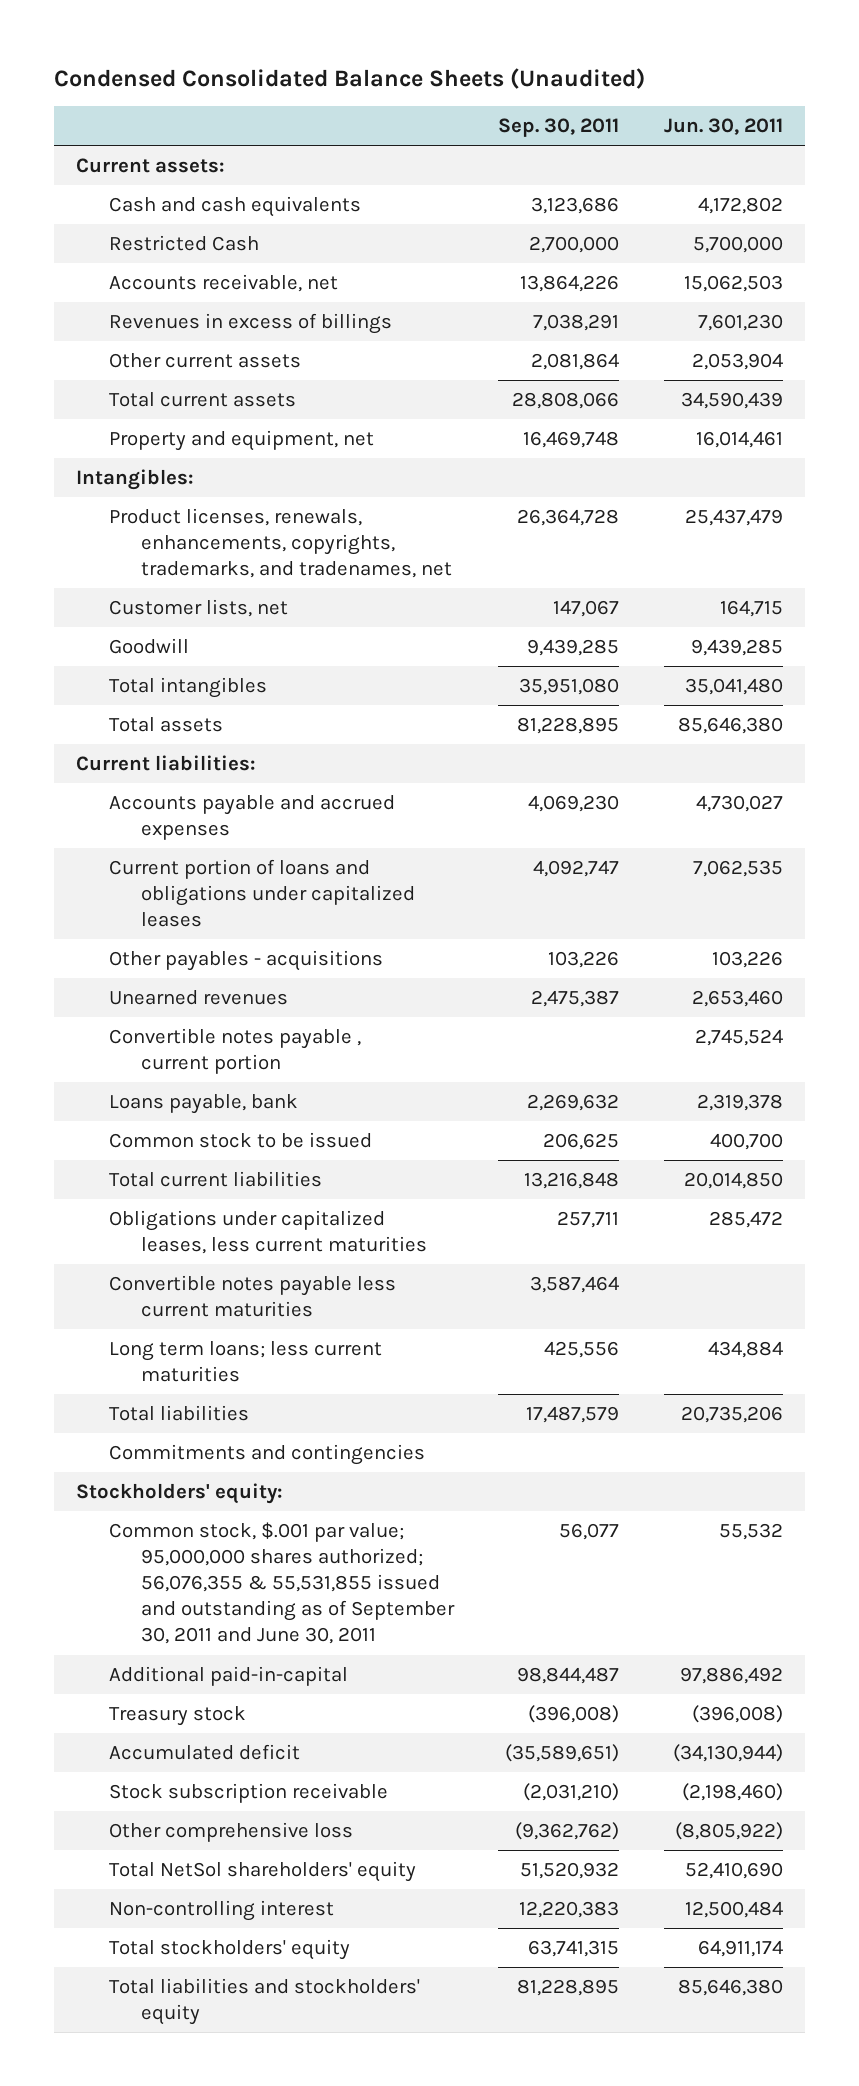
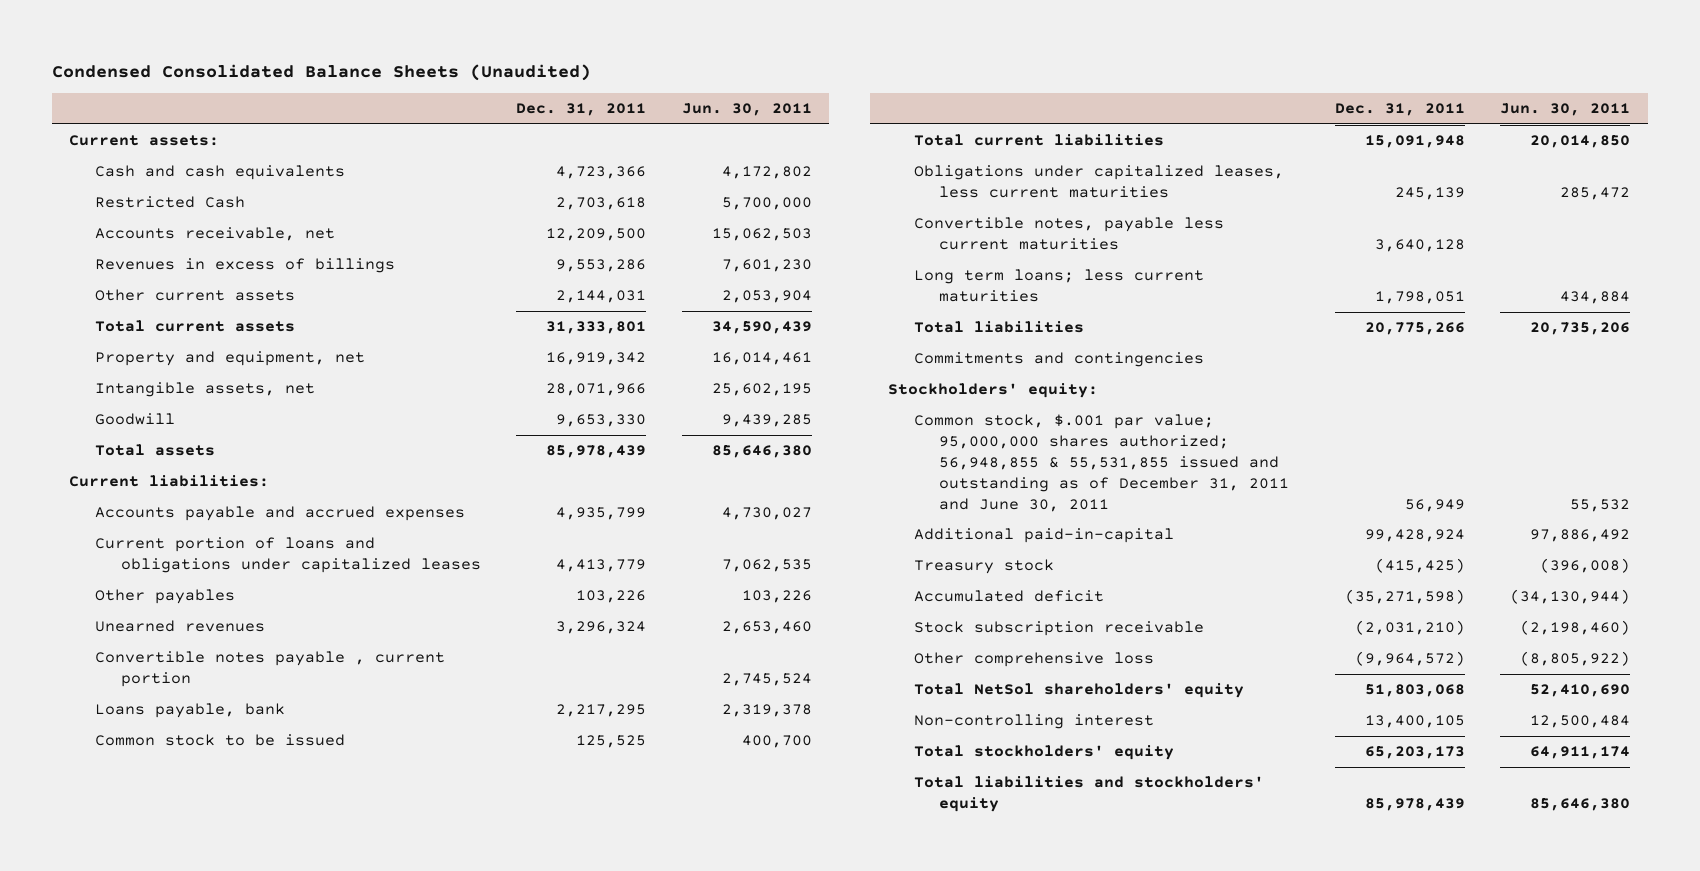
[498,118,620,138] Sep. 30, 2011 -> none
none -> [516,103,647,117] Dec. 31, 2011
[76,468,195,490] Intangibles: -> none
[108,507,453,579] Product licenses, renewals, enhancements, copyrights, trademarks, and tradenames, net -> none
[108,598,288,617] Customer lists, net -> [95,382,316,398] Intangible assets, net
[719,599,783,617] 164,715 -> [711,383,812,397] 25,602,195
[108,676,267,698] Total intangibles -> none
[108,949,383,971] Other payables - acquisitions -> [95,589,236,605] Other payables
[108,1274,396,1318] Convertible notes payable less current maturities -> [913,217,1224,251] Convertible notes, payable less current maturities
[108,1521,456,1645] Common stock, $.001 par value; 95,000,000 shares authorized; 56,076,355 & 55,531,855 issued and outstanding as of September 30, 2011 and June 30, 2011 -> [913,414,1290,512] Common stock, $.001 par value; 95,000,000 shares authorized; 56,948,855 & 55,531,855 issued and outstanding as of December 31, 2011 and June 30, 2011

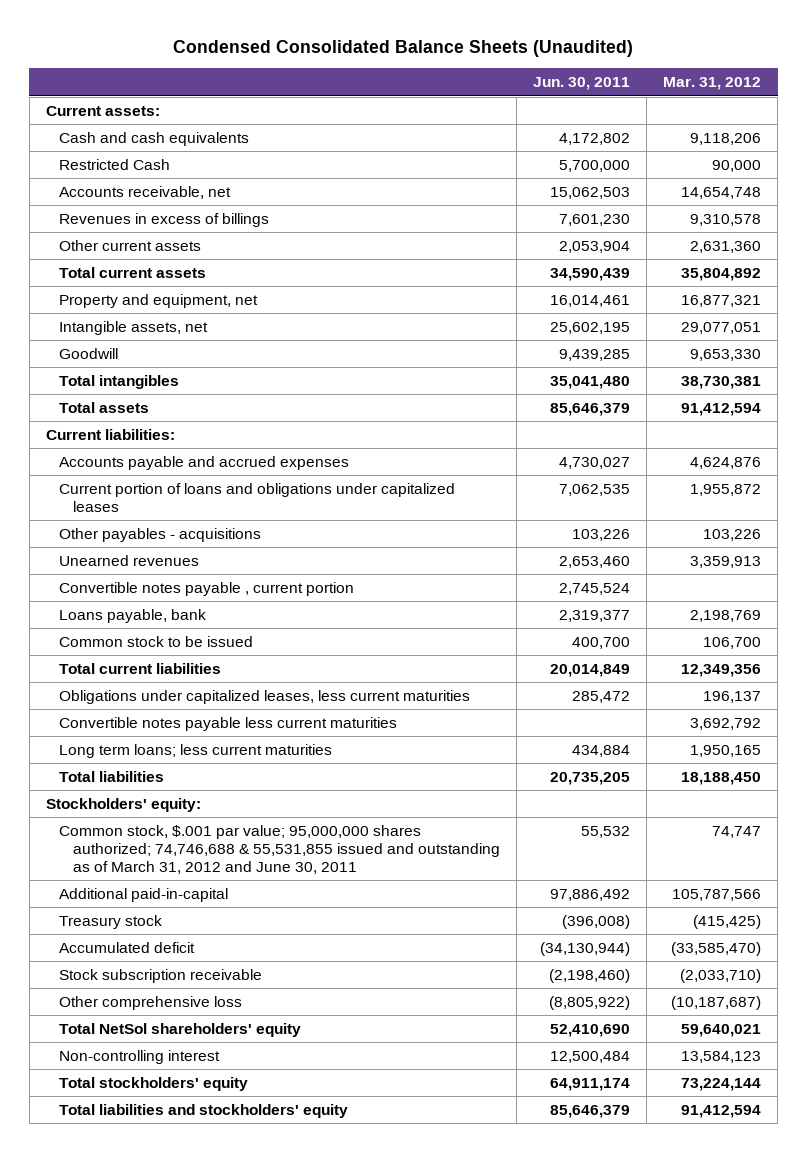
[516,103,647,117] Dec. 31, 2011 -> none
none -> [663,77,762,91] Mar. 31, 2012
none -> [59,375,180,390] Total intangibles
[711,445,812,459] 85,646,380 -> [550,403,631,417] 85,646,379
[95,589,236,605] Other payables -> [59,528,262,543] Other payables - acquisitions
[721,704,812,718] 2,319,378 -> [559,610,631,623] 2,319,377
[1530,135,1631,149] 20,014,850 -> [550,664,631,678] 20,014,849
[913,217,1224,251] Convertible notes, payable less current maturities -> [59,717,398,732] Convertible notes payable less current maturities
[913,352,1204,368] Commitments and contingencies -> none
[1530,322,1631,336] 20,735,206 -> [550,772,631,786] 20,735,205
[913,414,1290,512] Common stock, $.001 par value; 95,000,000 shares authorized; 56,948,855 & 55,531,855 issued and outstanding as of December 31, 2011 and June 30, 2011 -> [59,825,501,875] Common stock, $.001 par value; 95,000,000 shares authorized; 74,746,688 & 55,531,855 issued and outstanding as of March 31, 2012 and June 30, 2011
[1530,798,1631,812] 85,646,380 -> [550,1105,631,1119] 85,646,379

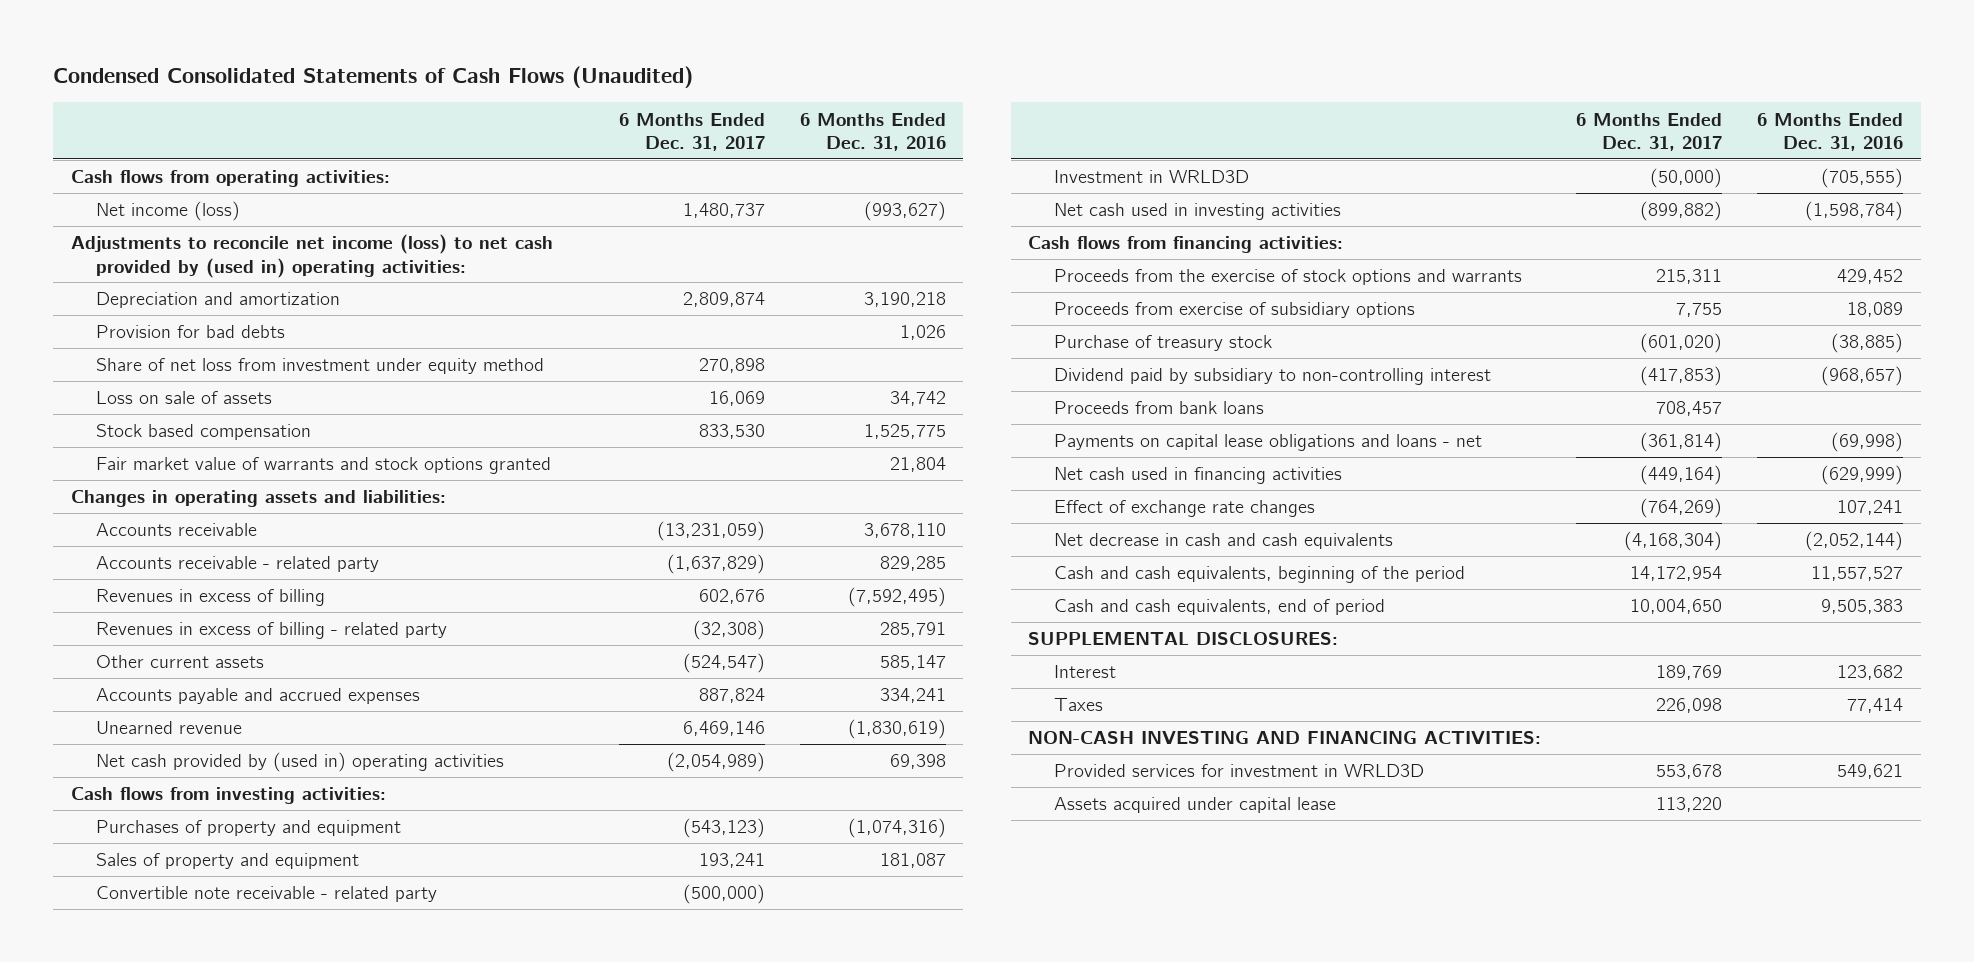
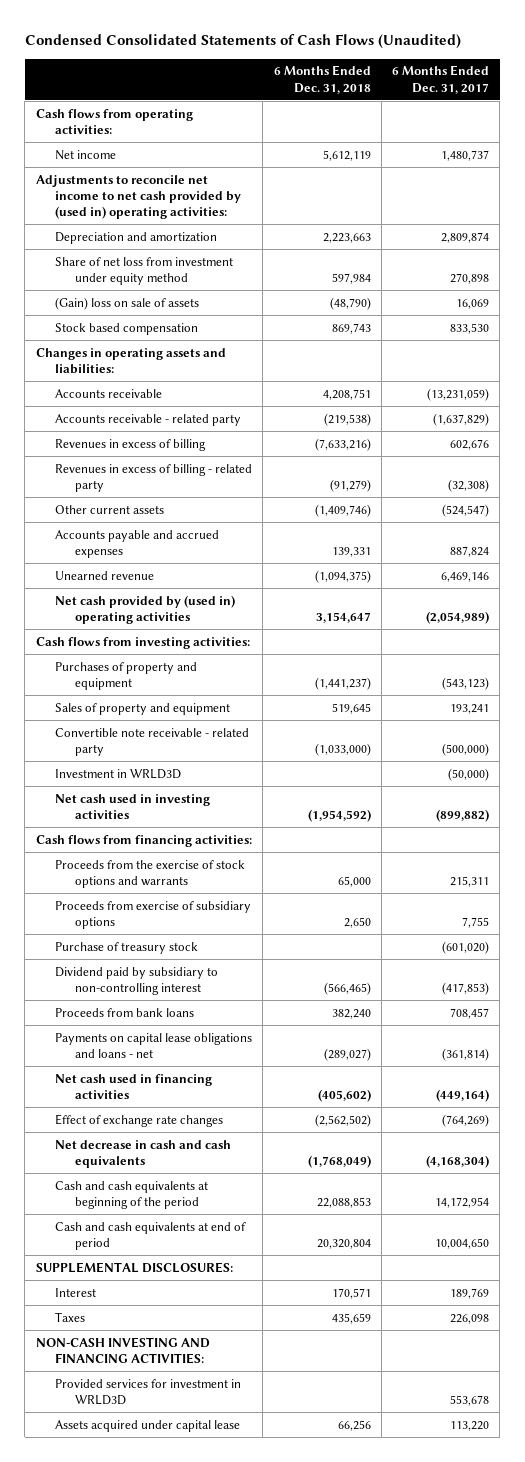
[799,112,946,151] 6 Months Ended Dec. 31, 2016 -> none
none -> [273,65,371,94] 6 Months Ended Dec. 31, 2018
[95,201,240,222] Net income (loss) -> [55,149,117,160] Net income
[70,234,553,278] Adjustments to reconcile net income (loss) to net cash provided by (used in) operating activities: -> [35,174,242,220] Adjustments to reconcile net income to net cash provided by (used in) operating activities:
[95,325,285,339] Provision for bad debts -> none
[95,391,272,405] Loss on sale of assets -> [55,296,200,310] (Gain) loss on sale of assets
[95,457,551,475] Fair market value of warrants and stock options granted -> none
[1053,566,1465,584] Cash and cash equivalents, beginning of the period -> [55,1180,209,1210] Cash and cash equivalents at beginning of the period
[1053,599,1385,616] Cash and cash equivalents, end of period -> [55,1221,247,1251] Cash and cash equivalents at end of period

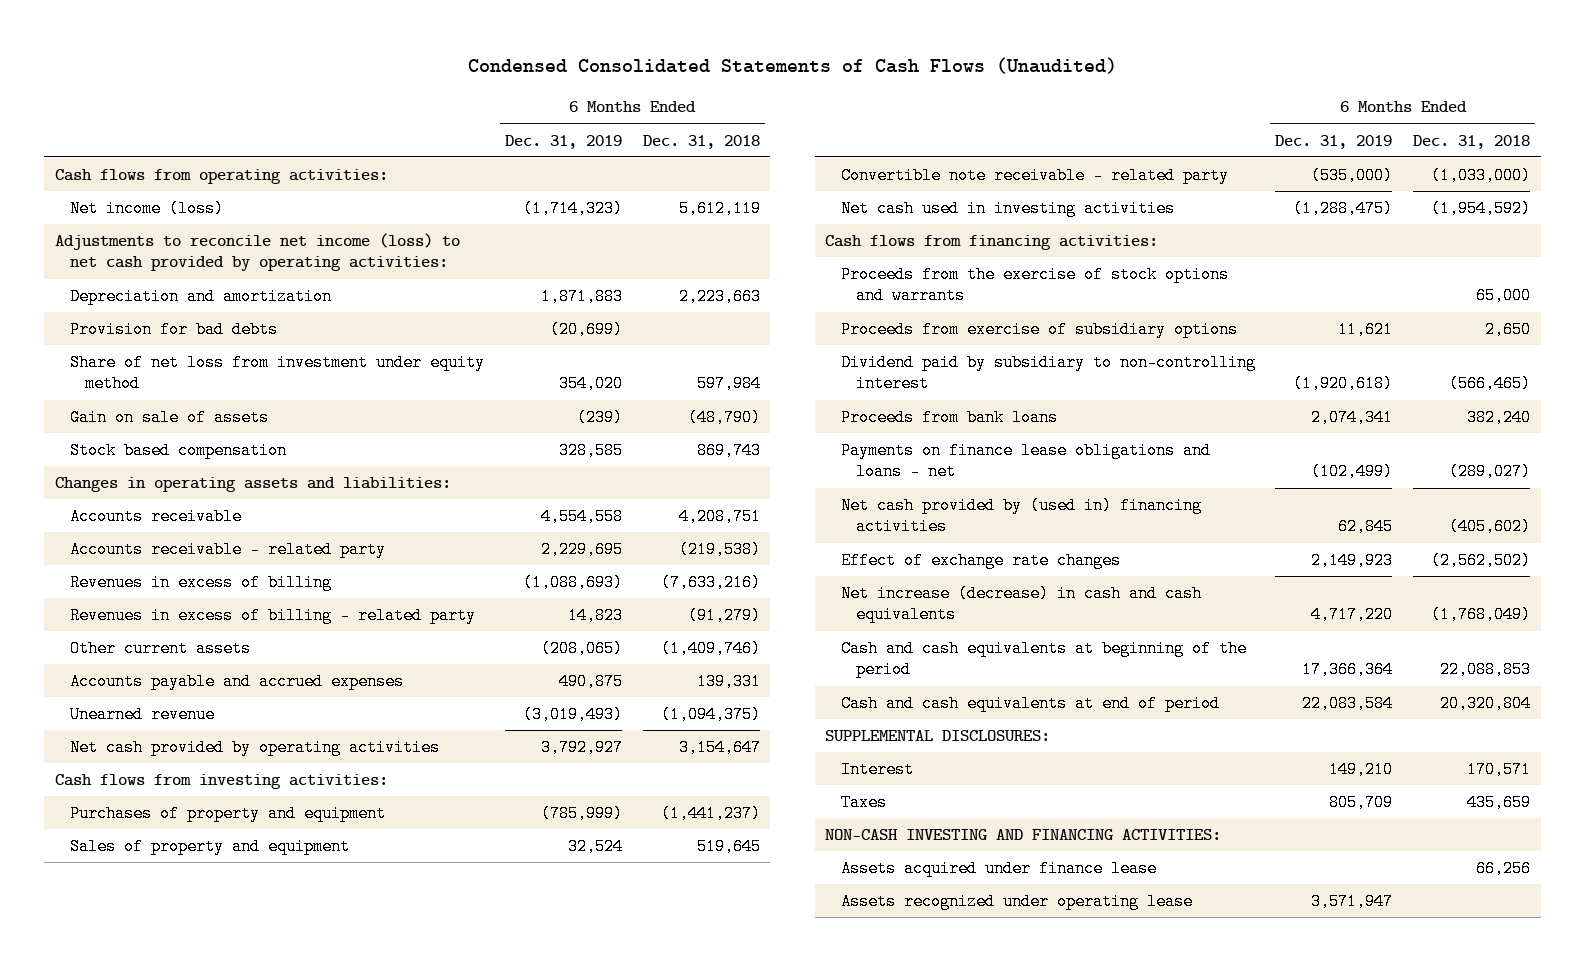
[391,65,489,94] 6 Months Ended Dec. 31, 2017 -> none
none -> [504,134,622,149] Dec. 31, 2019
[55,149,117,160] Net income -> [70,200,225,218] Net income (loss)
[35,174,242,220] Adjustments to reconcile net income to net cash provided by (used in) operating activities: -> [54,233,460,272] Adjustments to reconcile net income (loss) to net cash provided by operating activities:
none -> [70,321,279,339] Provision for bad debts
[55,296,200,310] (Gain) loss on sale of assets -> [70,409,270,427] Gain on sale of assets
[55,594,236,625] Net cash provided by (used in) operating activities -> [70,739,441,757] Net cash provided by operating activities
[55,768,182,779] Investment in WRLD3D -> none
[55,941,199,954] Purchase of treasury stock -> none
[55,1032,253,1059] Payments on capital lease obligations and loans - net -> [840,442,1211,481] Payments on finance lease obligations and loans - net
[55,1073,213,1100] Net cash used in financing activities -> [840,497,1202,536] Net cash provided by (used in) financing activities
[55,1139,232,1169] Net decrease in cash and cash equivalents -> [840,585,1202,624] Net increase (decrease) in cash and cash equivalents
[55,1378,242,1406] Provided services for investment in WRLD3D -> none
[55,1419,241,1432] Assets acquired under capital lease -> [840,860,1157,878] Assets acquired under finance lease
none -> [840,893,1193,911] Assets recognized under operating lease

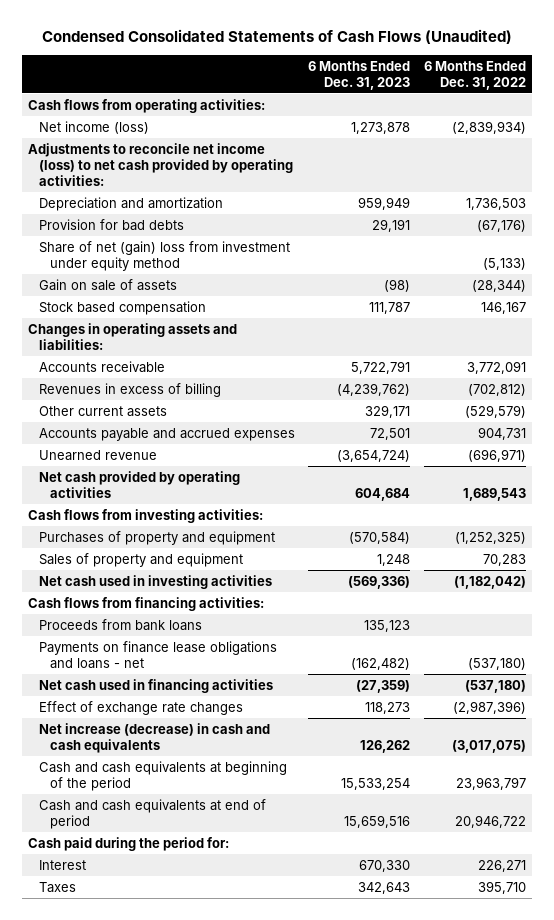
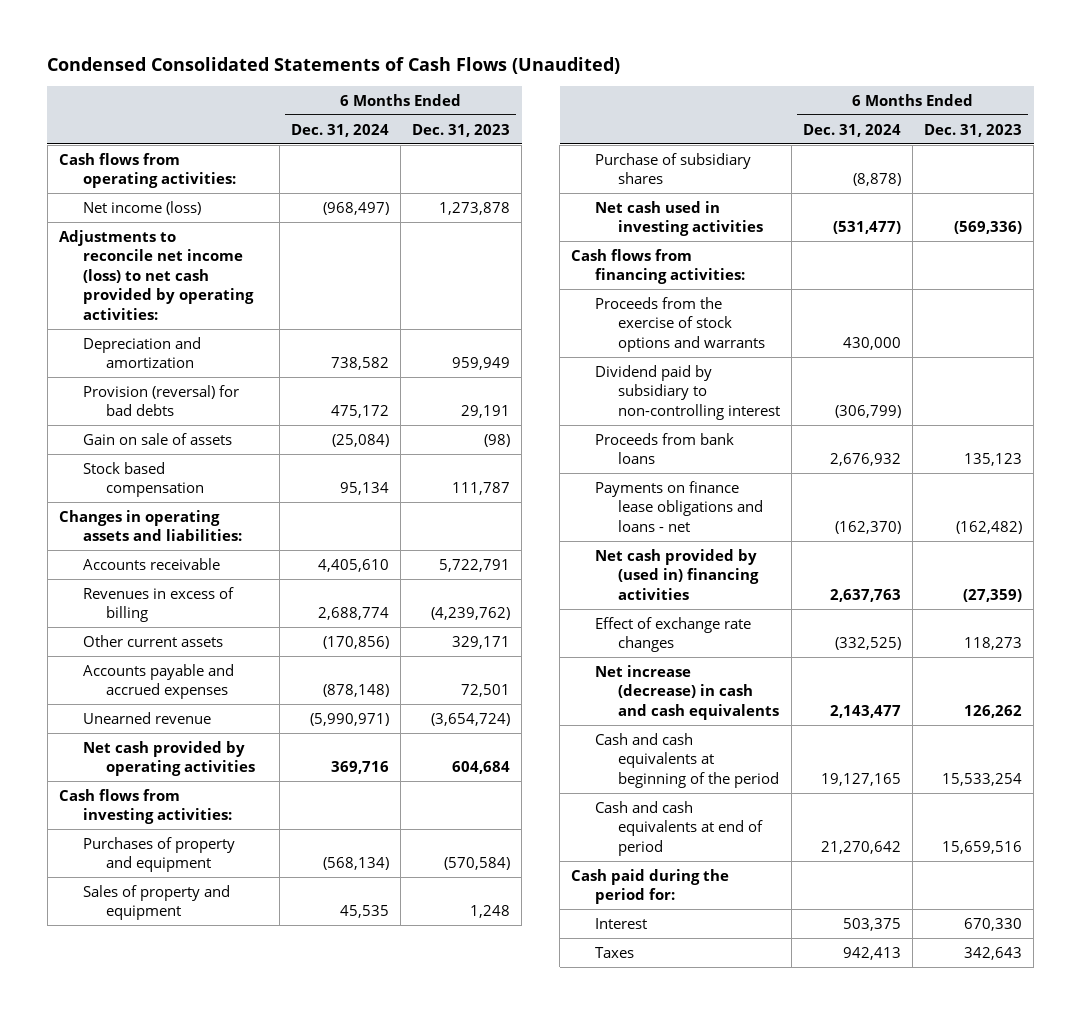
[423,60,526,90] 6 Months Ended Dec. 31, 2022 -> none
none -> [291,123,390,137] Dec. 31, 2024
[39,240,291,271] Share of net (gain) loss from investment under equity method -> none
[39,218,185,231] Provision for bad debts -> [82,384,239,417] Provision (reversal) for bad debts
none -> [594,152,751,185] Purchase of subsidiary shares
none -> [594,296,766,352] Proceeds from the exercise of stock options and warrants
none -> [594,364,781,420] Dividend paid by subsidiary to non-controlling interest
[39,678,274,693] Net cash used in financing activities -> [594,548,760,600] Net cash provided by (used in) financing activities

